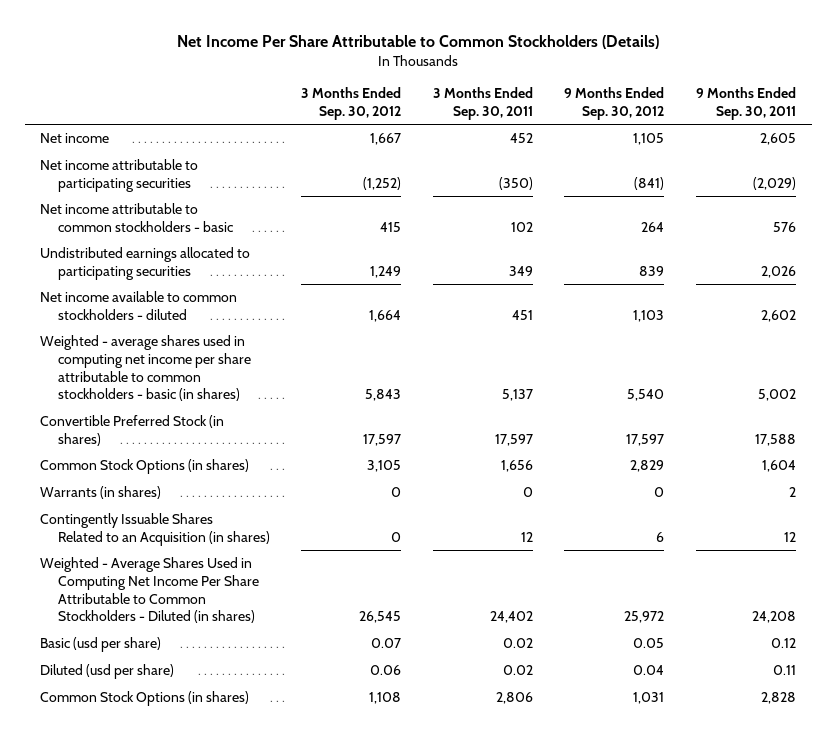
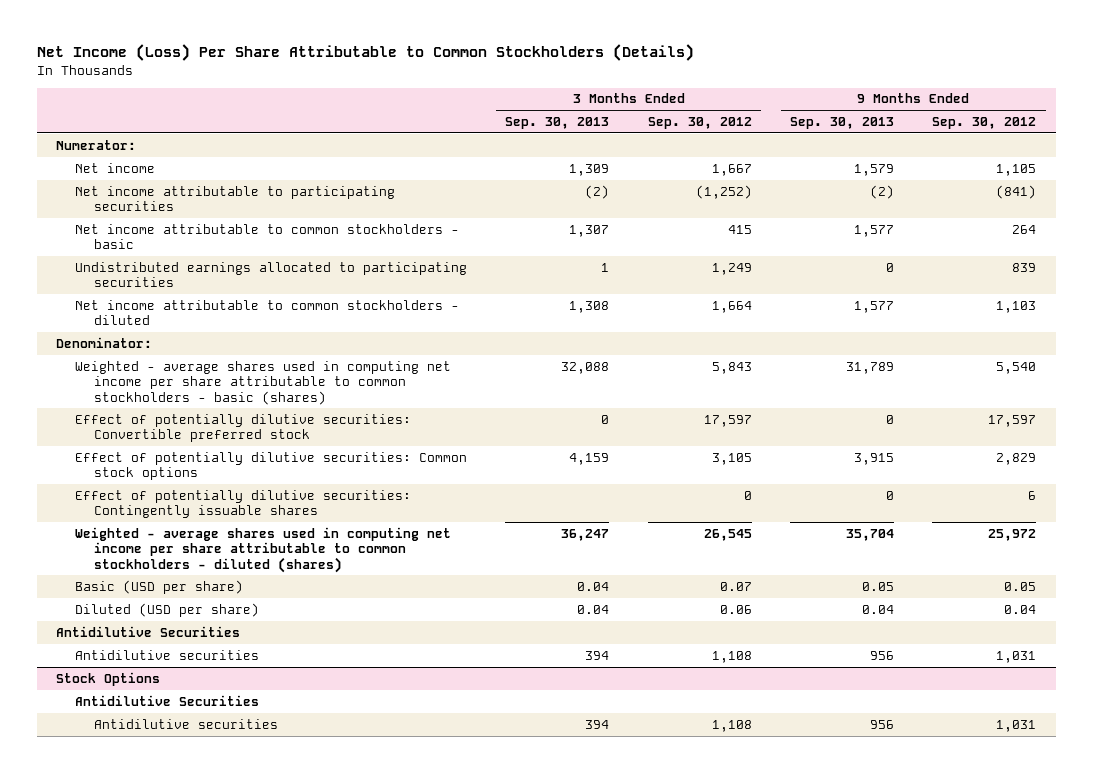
[177,34,660,49] Net Income Per Share Attributable to Common Stockholders (Details) -> [36,44,694,62] Net Income (Loss) Per Share Attributable to Common Stockholders (Details)
[432,86,533,120] 3 Months Ended Sep. 30, 2011 -> none
[695,86,796,120] 9 Months Ended Sep. 30, 2011 -> none
none -> [505,116,610,129] Sep. 30, 2013
none -> [790,116,895,129] Sep. 30, 2013
none -> [56,139,137,150] Numerator:
[40,486,162,500] Warrants (in shares) -> none
[40,291,238,320] Net income available to common stockholders - diluted -> [74,299,459,326] Net income attributable to common stockholders - diluted
none -> [56,336,153,348] Denominator:
[40,335,251,402] Weighted - average shares used in computing net income per share attributable to common stockholders - basic (in shares) -> [74,360,451,405] Weighted - average shares used in computing net income per share attributable to common stockholders - basic (shares)
[40,415,225,446] Convertible Preferred Stock (in shares) -> [74,413,411,443] Effect of potentially dilutive securities: Convertible preferred stock
[40,459,250,475] Common Stock Options (in shares) -> [74,451,467,481] Effect of potentially dilutive securities: Common stock options
[40,513,270,546] Contingently Issuable Shares Related to an Acquisition (in shares) -> [74,489,411,519] Effect of potentially dilutive securities: Contingently issuable shares
[40,557,259,624] Weighted - Average Shares Used in Computing Net Income Per Share Attributable to Common Stockholders - Diluted (in shares) -> [74,526,451,573] Weighted - average shares used in computing net income per share attributable to common stockholders - diluted (shares)
[40,637,162,653] Basic (usd per share) -> [74,579,243,594] Basic (USD per share)
[40,664,175,680] Diluted (usd per share) -> [74,602,259,617] Diluted (USD per share)
none -> [56,625,241,637] Antidilutive Securities
[40,691,250,707] Common Stock Options (in shares) -> [74,649,259,660] Antidilutive securities
none -> [56,671,161,686] Stock Options
none -> [74,694,259,706] Antidilutive Securities
none -> [93,718,278,729] Antidilutive securities

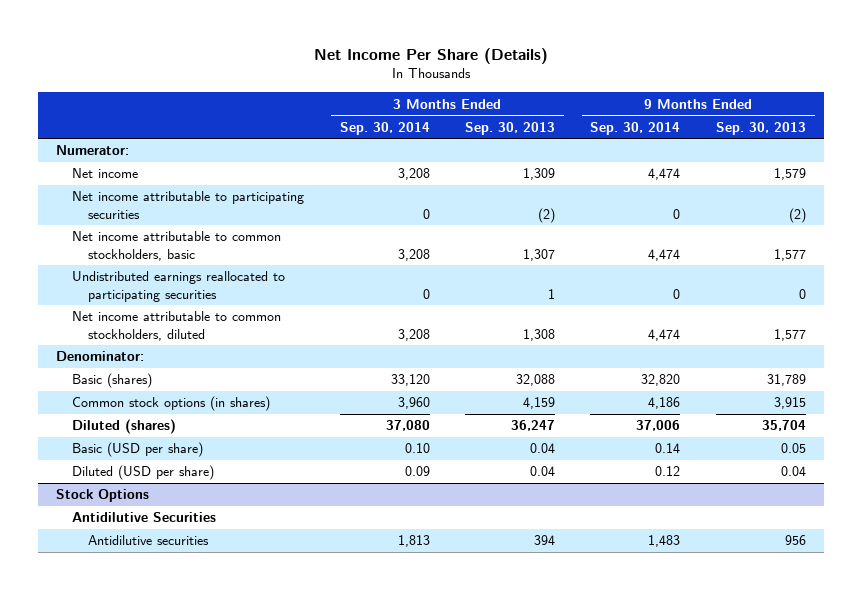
[36,44,694,62] Net Income (Loss) Per Share Attributable to Common Stockholders (Details) -> [313,47,548,64] Net Income Per Share (Details)
[647,116,752,129] Sep. 30, 2012 -> none
[932,116,1037,129] Sep. 30, 2012 -> none
none -> [339,121,430,135] Sep. 30, 2014
none -> [590,121,681,135] Sep. 30, 2014
[74,223,459,250] Net income attributable to common stockholders - basic -> [72,231,282,261] Net income attributable to common stockholders, basic
[74,261,467,288] Undistributed earnings allocated to participating securities -> [72,271,286,302] Undistributed earnings reallocated to participating securities
[74,299,459,326] Net income attributable to common stockholders - diluted -> [72,311,282,341] Net income attributable to common stockholders, diluted
[74,413,411,443] Effect of potentially dilutive securities: Convertible preferred stock -> none
[74,489,411,519] Effect of potentially dilutive securities: Contingently issuable shares -> none
[74,360,451,405] Weighted - average shares used in computing net income per share attributable to common stockholders - basic (shares) -> [72,373,153,389] Basic (shares)
[74,451,467,481] Effect of potentially dilutive securities: Common stock options -> [72,396,271,412] Common stock options (in shares)
[74,526,451,573] Weighted - average shares used in computing net income per share attributable to common stockholders - diluted (shares) -> [72,419,177,435] Diluted (shares)
[56,625,241,637] Antidilutive Securities -> none
[74,649,259,660] Antidilutive securities -> none

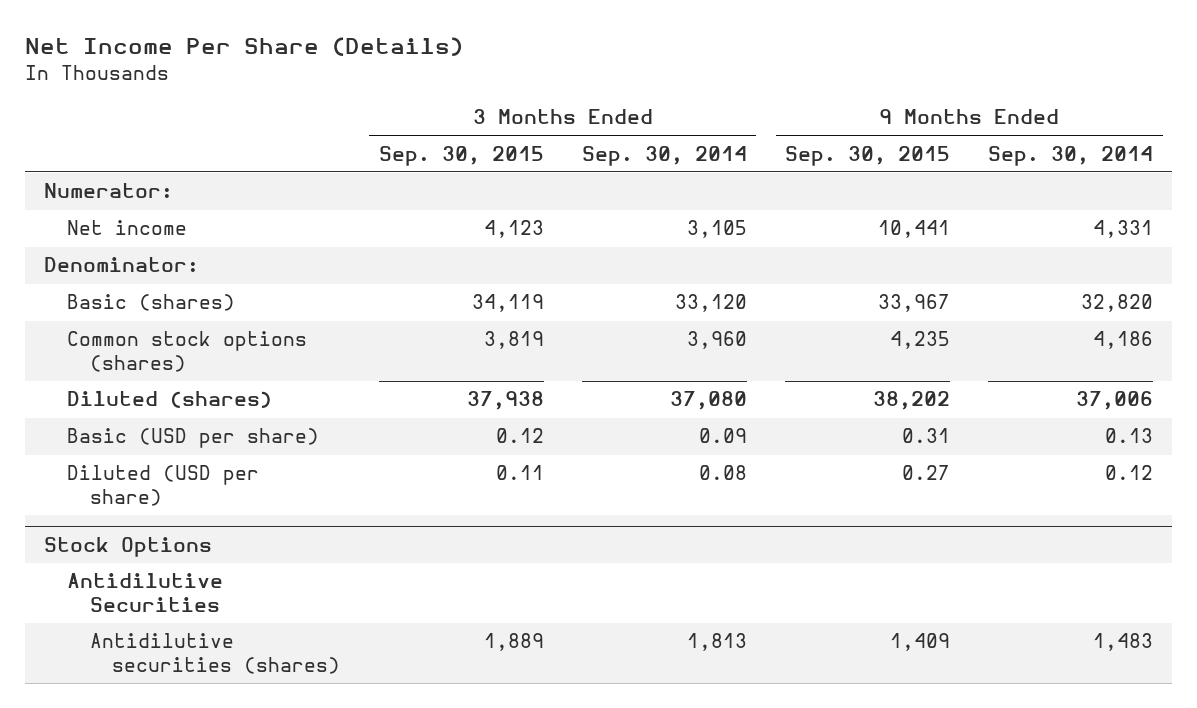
[464,121,555,135] Sep. 30, 2013 -> none
[715,121,806,135] Sep. 30, 2013 -> none
none -> [378,145,544,166] Sep. 30, 2015
none -> [785,145,951,166] Sep. 30, 2015
[72,191,305,219] Net income attributable to participating securities -> none
[72,231,282,261] Net income attributable to common stockholders, basic -> none
[72,271,286,302] Undistributed earnings reallocated to participating securities -> none
[72,311,282,341] Net income attributable to common stockholders, diluted -> none
[397,168,430,181] 3,208 -> [686,220,747,239] 3,105
[648,168,681,181] 4,474 -> [1093,220,1154,239] 4,331
[72,396,271,412] Common stock options (in shares) -> [66,331,307,373] Common stock options (shares)
[404,443,430,454] 0.10 -> [698,428,747,444] 0.09
[655,443,681,454] 0.14 -> [1105,428,1154,444] 0.13
[404,466,430,477] 0.09 -> [698,465,747,481] 0.08
[88,535,210,546] Antidilutive securities -> [89,633,341,675] Antidilutive securities (shares)

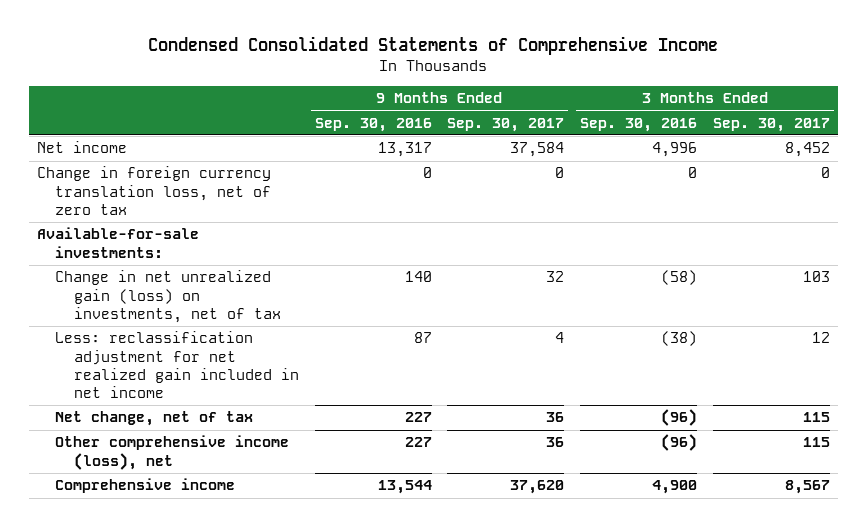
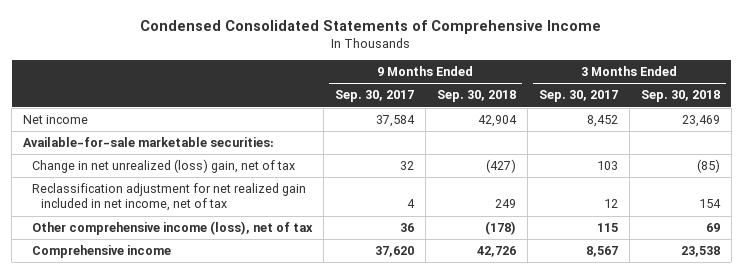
[314,117,432,132] Sep. 30, 2016 -> none
[580,117,698,132] Sep. 30, 2016 -> none
none -> [436,90,516,103] Sep. 30, 2018
none -> [640,90,720,103] Sep. 30, 2018
[36,166,272,215] Change in foreign currency translation loss, net of zero tax -> none
[55,435,290,470] Other comprehensive income (loss), net -> none
[36,227,199,258] Available-for-sale investments: -> [23,137,275,148] Available-for-sale marketable securities:
[55,270,281,323] Change in net unrealized gain (loss) on investments, net of tax -> [31,159,295,174] Change in net unrealized (loss) gain, net of tax
[55,331,299,399] Less: reclassification adjustment for net realized gain included in net income -> [31,183,306,212] Reclassification adjustment for net realized gain included in net income, net of tax
[55,411,254,427] Net change, net of tax -> [31,221,313,236] Other comprehensive income (loss), net of tax

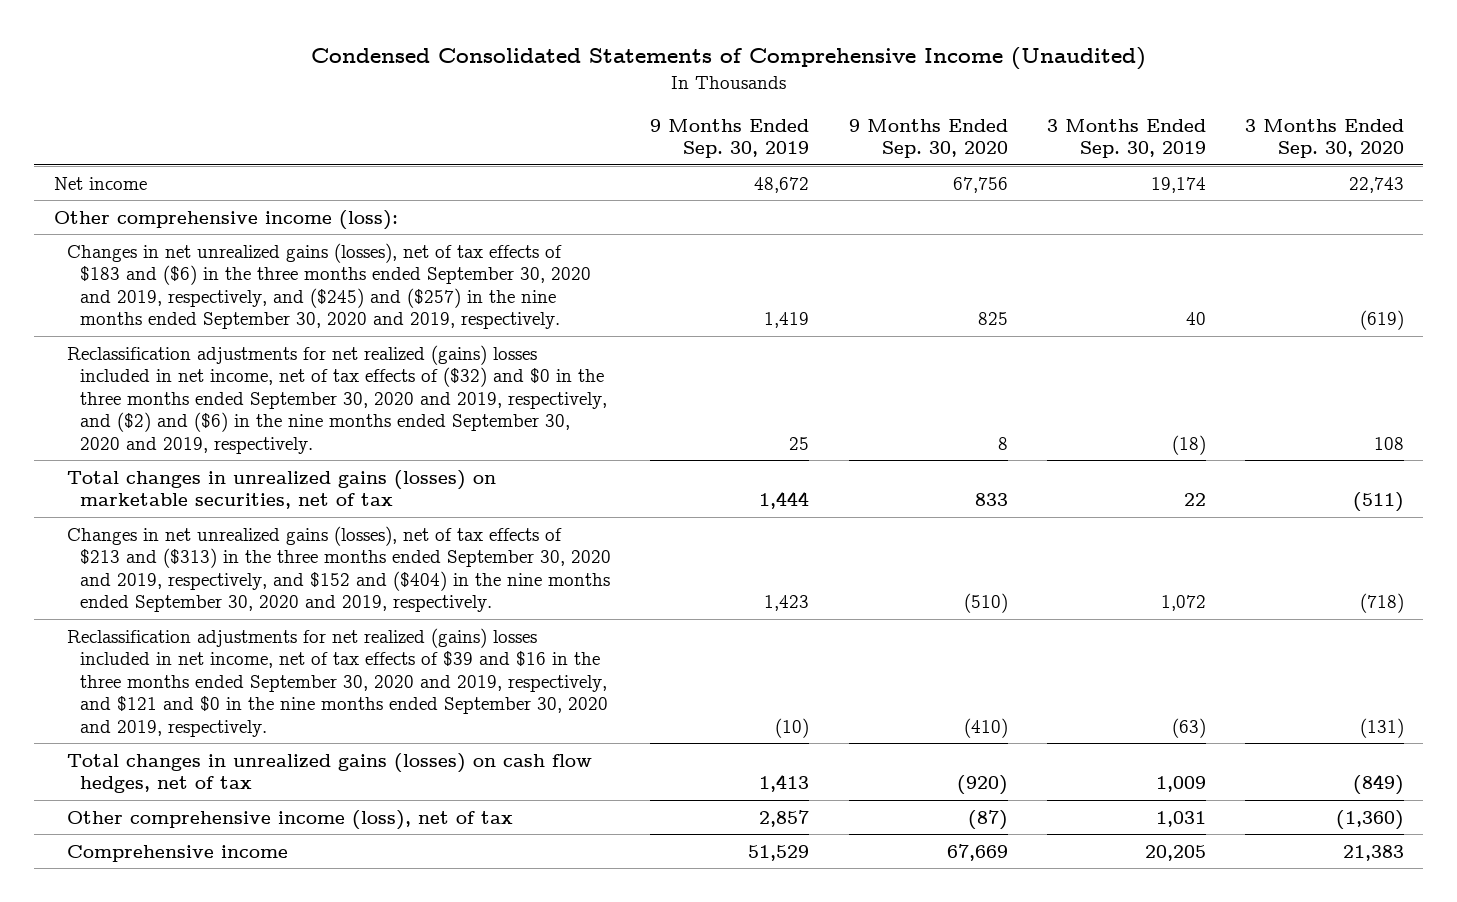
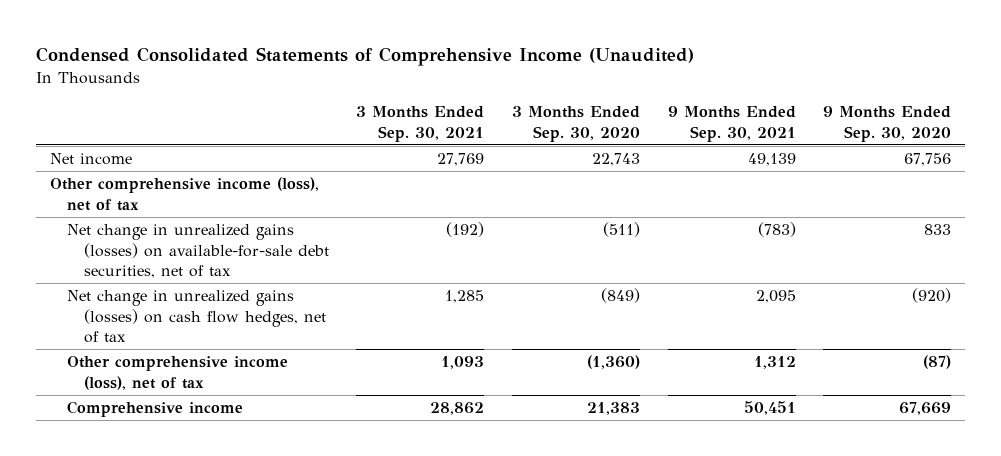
[650,118,810,159] 9 Months Ended Sep. 30, 2019 -> none
[1046,118,1206,159] 3 Months Ended Sep. 30, 2019 -> none
none -> [356,106,485,142] 3 Months Ended Sep. 30, 2021
none -> [667,106,796,142] 9 Months Ended Sep. 30, 2021
[66,242,592,330] Changes in net unrealized gains (losses), net of tax effects of $183 and ($6) in the three months ended September 30, 2020 and 2019, respectively, and ($245) and ($257) in the nine months ended September 30, 2020 and 2019, respectively. -> none
[66,344,608,455] Reclassification adjustments for net realized (gains) losses included in net income, net of tax effects of ($32) and $0 in the three months ended September 30, 2020 and 2019, respectively, and ($2) and ($6) in the nine months ended September 30, 2020 and 2019, respectively. -> none
[66,525,612,613] Changes in net unrealized gains (losses), net of tax effects of $213 and ($313) in the three months ended September 30, 2020 and 2019, respectively, and $152 and ($404) in the nine months ended September 30, 2020 and 2019, respectively. -> none
[66,627,609,738] Reclassification adjustments for net realized (gains) losses included in net income, net of tax effects of $39 and $16 in the three months ended September 30, 2020 and 2019, respectively, and $121 and $0 in the nine months ended September 30, 2020 and 2019, respectively. -> none
[53,209,398,230] Other comprehensive income (loss): -> [50,177,320,211] Other comprehensive income (loss), net of tax
[66,469,496,510] Total changes in unrealized gains (losses) on marketable securities, net of tax -> [67,224,329,278] Net change in unrealized gains (losses) on available-for-sale debt securities, net of tax
[66,752,592,794] Total changes in unrealized gains (losses) on cash flow hedges, net of tax -> [67,290,326,343] Net change in unrealized gains (losses) on cash flow hedges, net of tax

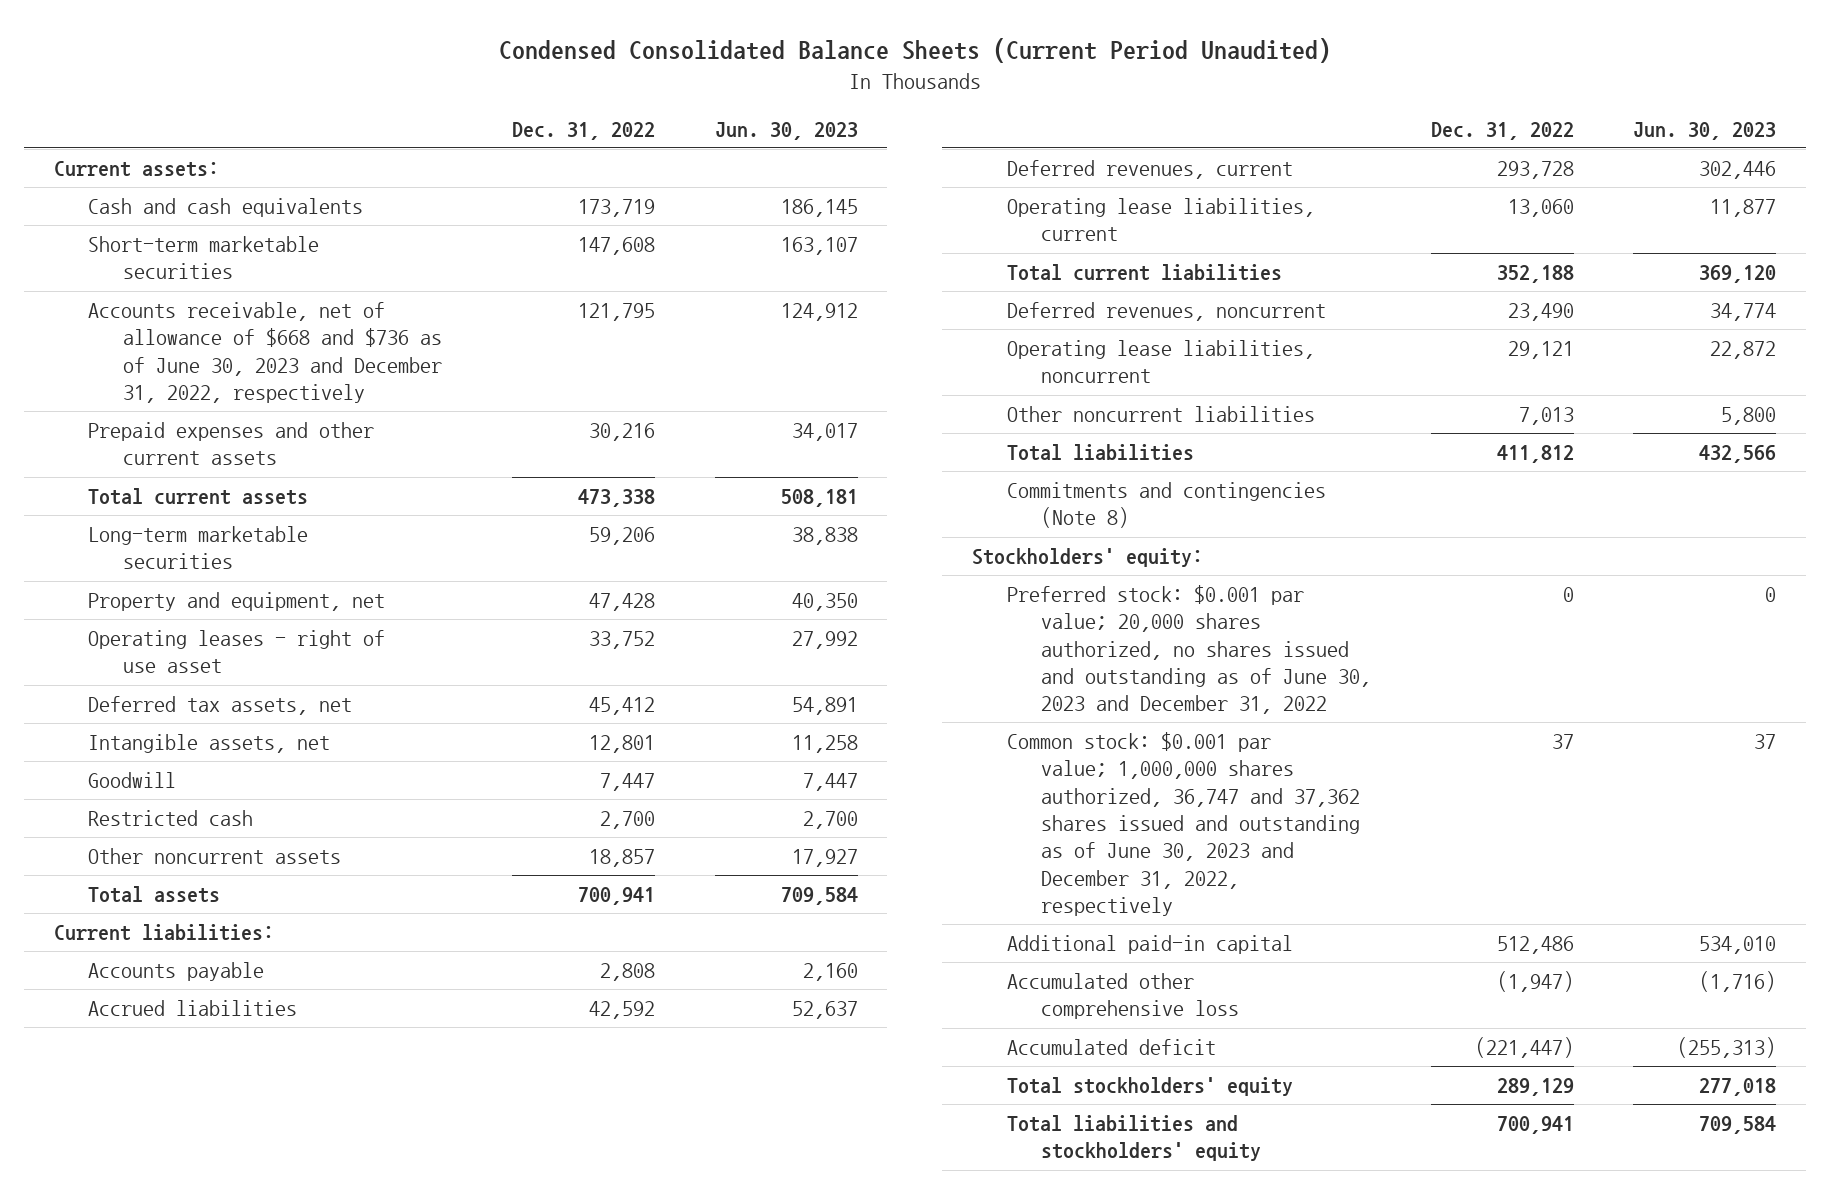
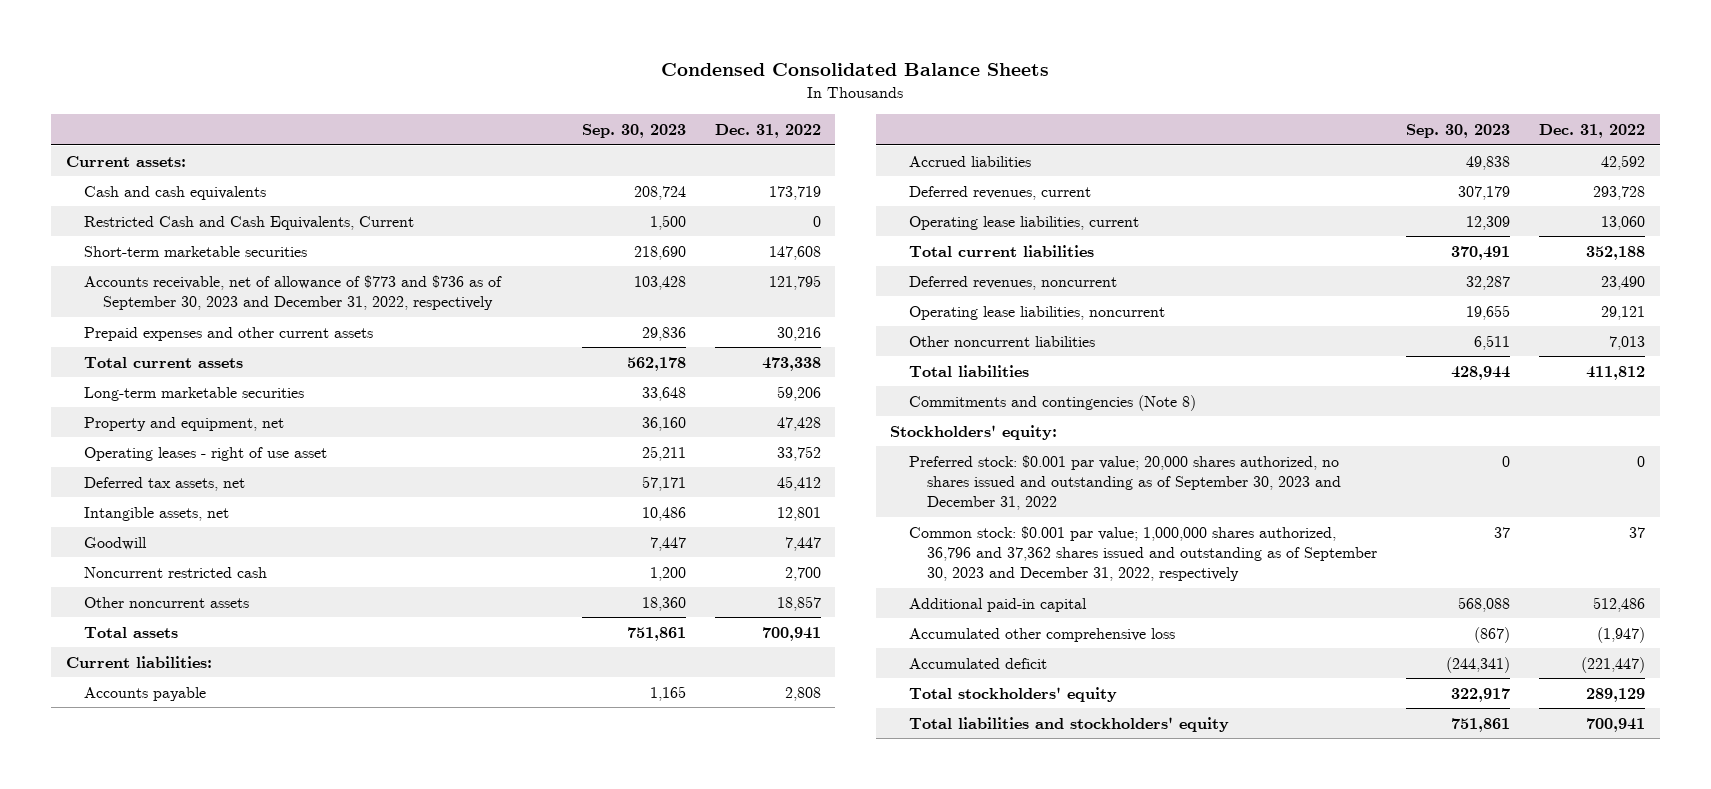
[498,38,1331,64] Condensed Consolidated Balance Sheets (Current Period Unaudited) -> [661,63,1050,77] Condensed Consolidated Balance Sheets
[714,121,858,140] Jun. 30, 2023 -> none
none -> [581,124,686,139] Sep. 30, 2023
none -> [84,215,415,230] Restricted Cash and Cash Equivalents, Current
[88,302,442,404] Accounts receivable, net of allowance of $668 and $736 as of June 30, 2023 and December 31, 2022, respectively -> [84,274,503,310] Accounts receivable, net of allowance of $773 and $736 as of September 30, 2023 and December 31, 2022, respectively
[88,810,254,827] Restricted cash -> [84,566,268,578] Noncurrent restricted cash
[1006,585,1372,715] Preferred stock: $0.001 par value; 20,000 shares authorized, no shares issued and outstanding as of June 30, 2023 and December 31, 2022 -> [908,454,1342,511] Preferred stock: $0.001 par value; 20,000 shares authorized, no shares issued and outstanding as of September 30, 2023 and December 31, 2022
[1006,732,1361,916] Common stock: $0.001 par value; 1,000,000 shares authorized, 36,747 and 37,362 shares issued and outstanding as of June 30, 2023 and December 31, 2022, respectively -> [908,525,1378,582] Common stock: $0.001 par value; 1,000,000 shares authorized, 36,796 and 37,362 shares issued and outstanding as of September 30, 2023 and December 31, 2022, respectively

